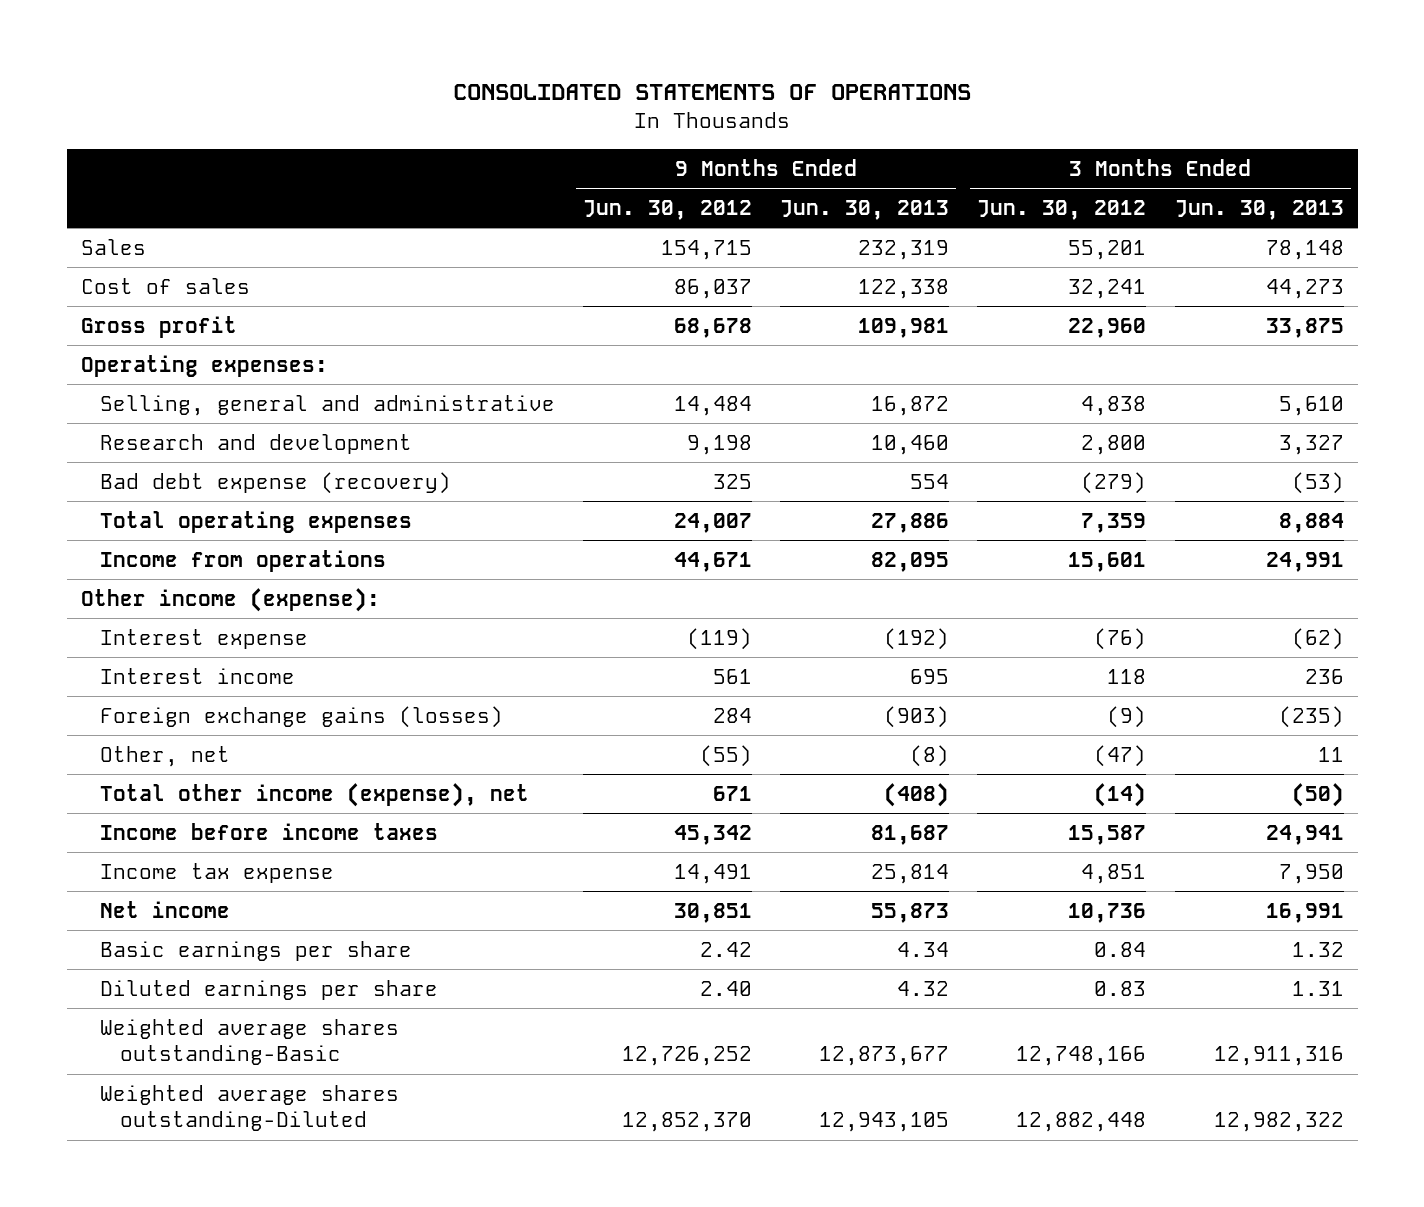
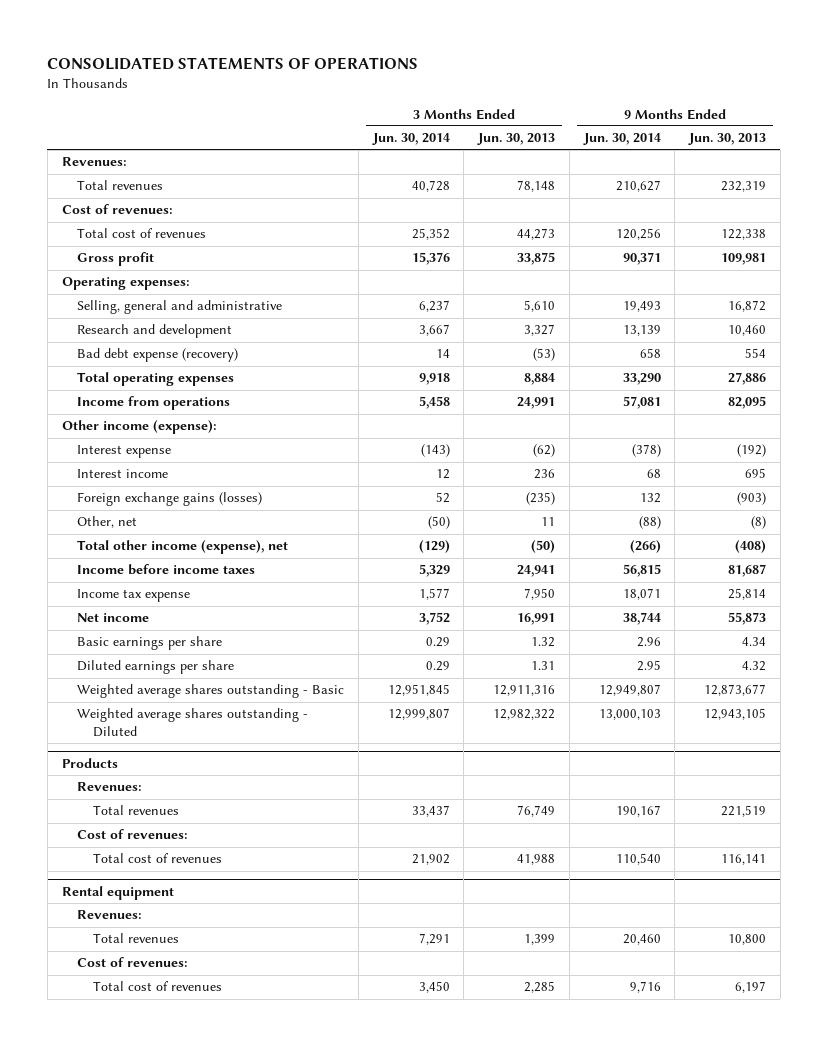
[583,199,753,220] Jun. 30, 2012 -> none
[977,199,1147,220] Jun. 30, 2012 -> none
none -> [371,133,450,146] Jun. 30, 2014
none -> [582,133,661,146] Jun. 30, 2014
none -> [61,157,127,167] Revenues:
[80,238,146,255] Sales -> [77,180,164,191] Total revenues
none -> [61,204,173,215] Cost of revenues:
[80,277,250,294] Cost of sales -> [77,228,207,239] Total cost of revenues
[100,1018,400,1066] Weighted average shares outstanding-Basic -> [77,684,345,699] Weighted average shares outstanding - Basic
[100,1084,400,1132] Weighted average shares outstanding-Diluted -> [77,708,309,737] Weighted average shares outstanding - Diluted
none -> [61,758,118,769] Products
none -> [77,782,143,792] Revenues:
none -> [92,805,179,816] Total revenues
none -> [77,829,189,840] Cost of revenues:
none -> [92,853,222,864] Total cost of revenues
none -> [61,886,174,901] Rental equipment
none -> [77,910,143,920] Revenues:
none -> [92,933,179,944] Total revenues
none -> [77,957,189,968] Cost of revenues:
none -> [92,981,222,992] Total cost of revenues

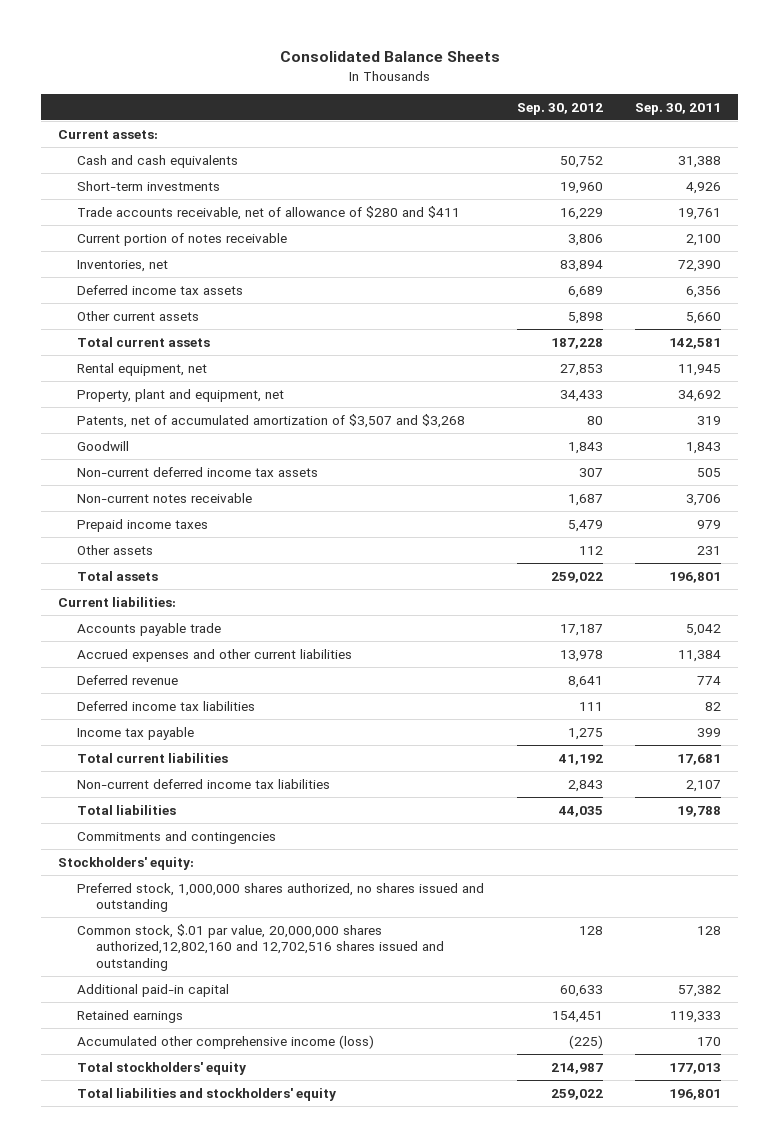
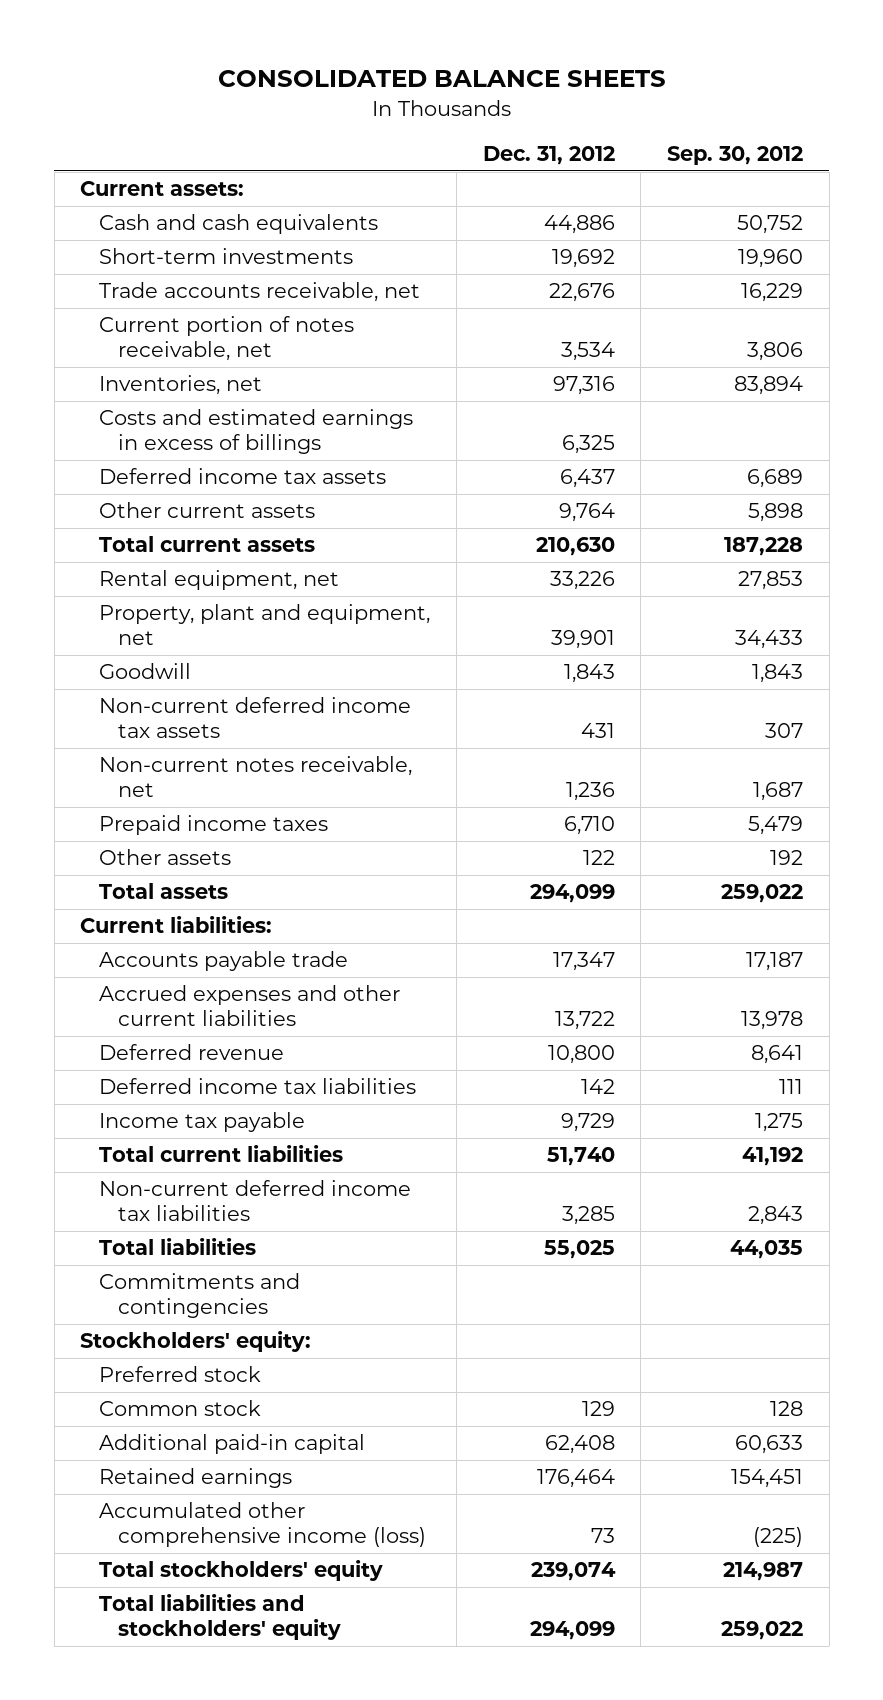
[279,51,500,63] Consolidated Balance Sheets -> [217,70,666,88] CONSOLIDATED BALANCE SHEETS
[635,102,722,115] Sep. 30, 2011 -> none
none -> [482,146,615,166] Dec. 31, 2012
[76,205,460,220] Trade accounts receivable, net of allowance of $280 and $411 -> [99,282,421,303] Trade accounts receivable, net
[76,232,287,246] Current portion of notes receivable -> [99,316,355,362] Current portion of notes receivable, net
none -> [99,409,414,455] Costs and estimated earnings in excess of billings
[76,413,465,428] Patents, net of accumulated amortization of $3,507 and $3,268 -> none
[76,492,252,503] Non-current notes receivable -> [99,756,413,798] Non-current notes receivable, net
[578,545,603,555] 112 -> [769,850,803,866] 192
[76,882,484,913] Preferred stock, 1,000,000 shares authorized, no shares issued and outstanding -> [99,1366,262,1383] Preferred stock
[76,923,444,972] Common stock, $.01 par value, 20,000,000 shares authorized,12,802,160 and 12,702,516 shares issued and outstanding -> [99,1400,262,1417] Common stock

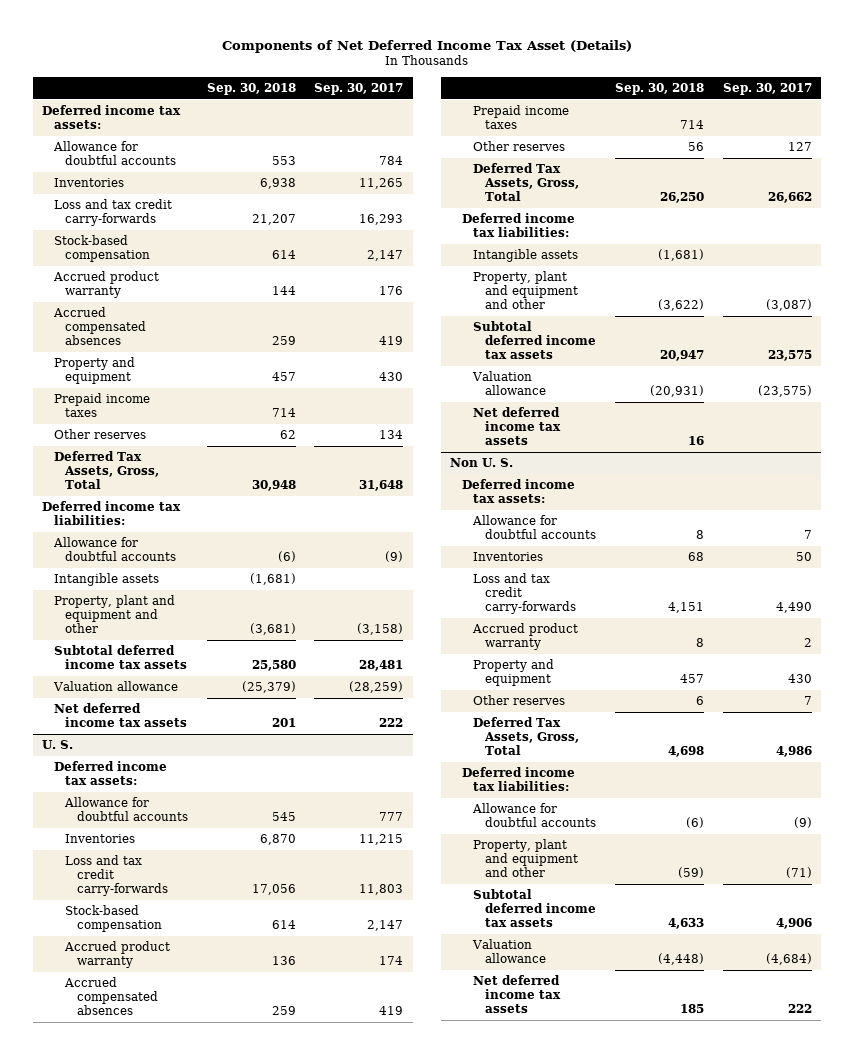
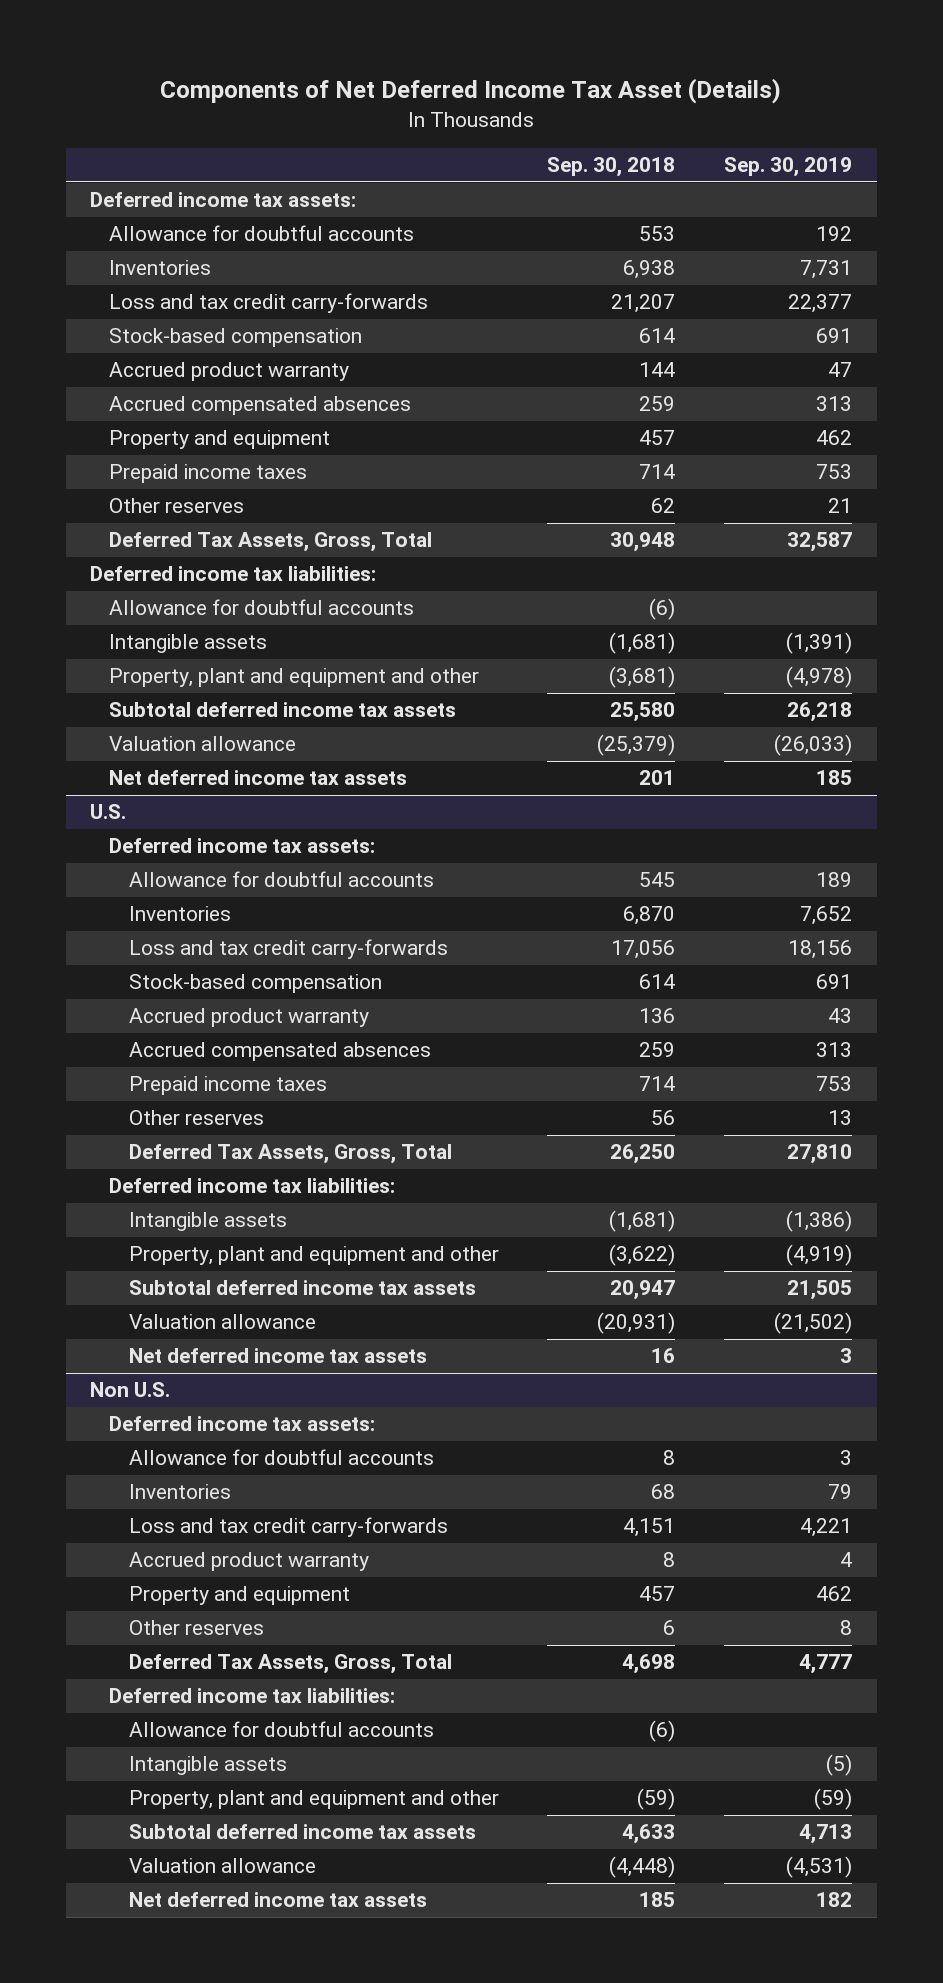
[314,82,404,95] Sep. 30, 2017 -> none
none -> [724,157,853,178] Sep. 30, 2019
[42,740,74,750] U. S. -> [90,804,127,820] U.S.
[450,458,514,468] Non U. S. -> [90,1382,171,1398] Non U.S.
none -> [128,1756,287,1776] Intangible assets

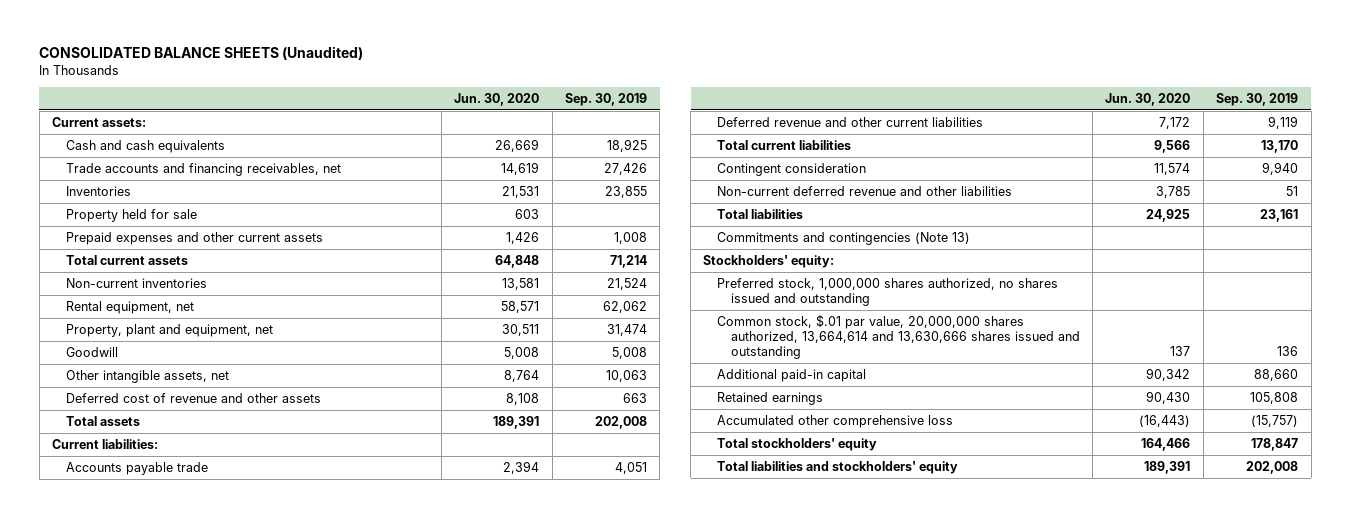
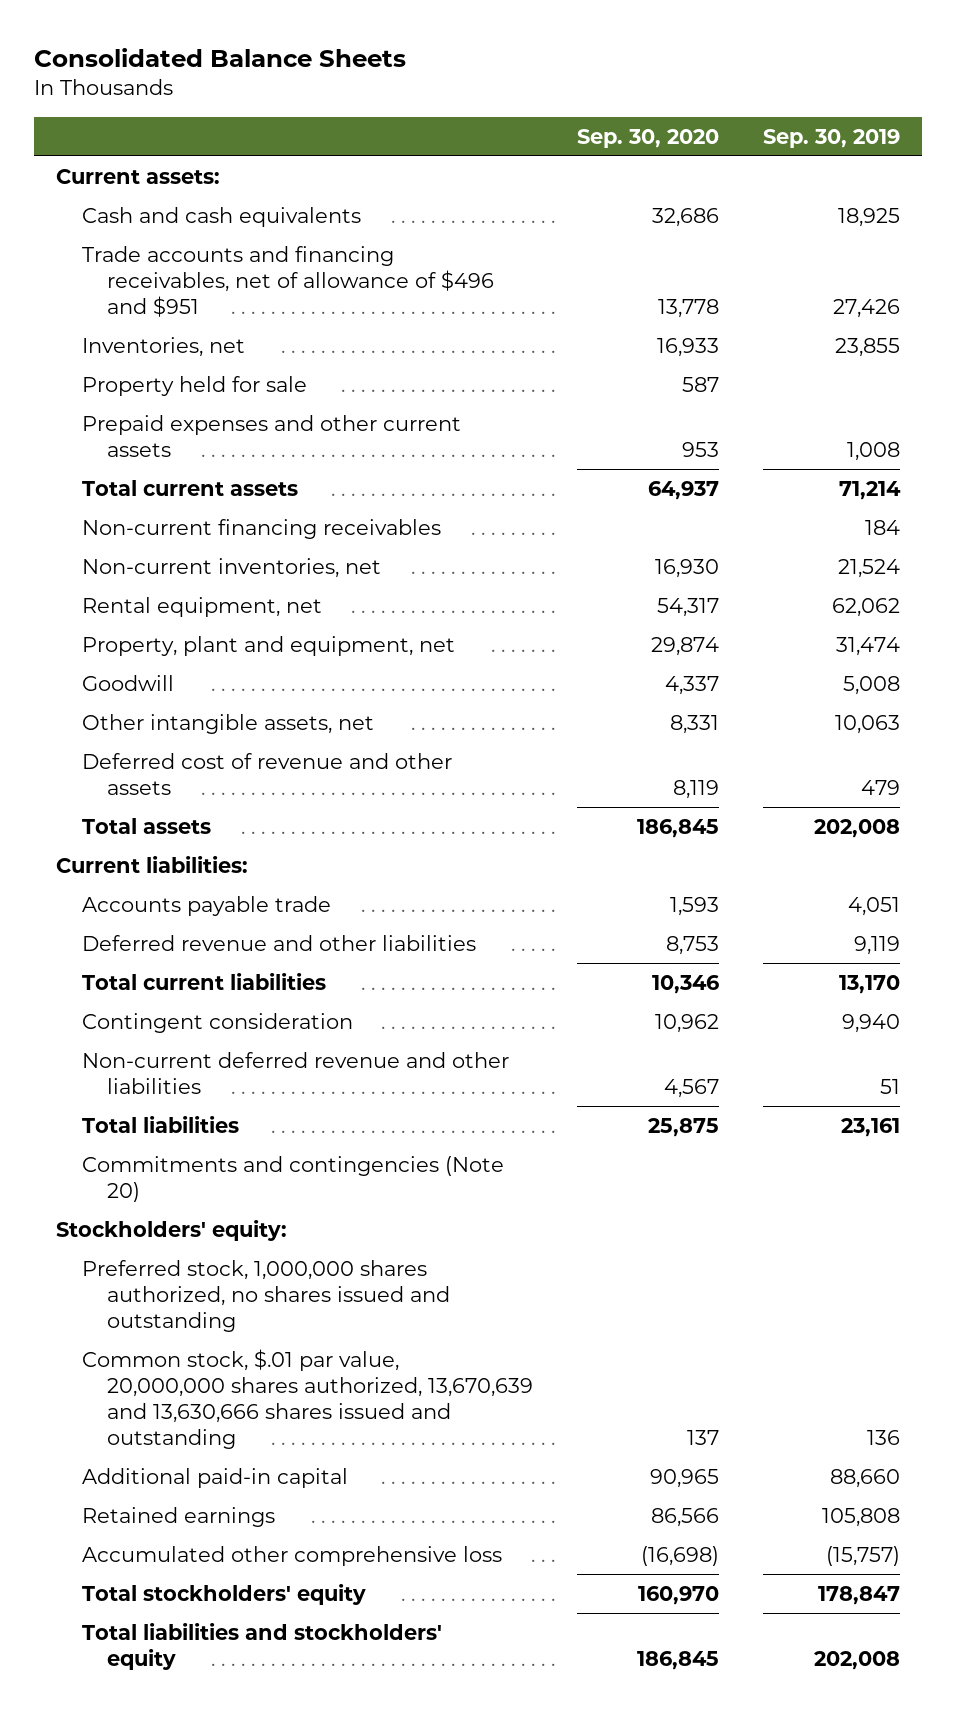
[39,46,364,61] CONSOLIDATED BALANCE SHEETS (Unaudited) -> [34,47,407,67] Consolidated Balance Sheets
[454,92,540,106] Jun. 30, 2020 -> none
none -> [577,128,720,148] Sep. 30, 2020
[65,162,341,176] Trade accounts and financing receivables, net -> [81,246,495,317] Trade accounts and financing receivables, net of allowance of $496 and $951
[65,185,131,196] Inventories -> [81,337,245,358] Inventories, net
none -> [81,519,441,540] Non-current financing receivables
[65,277,207,288] Non-current inventories -> [81,558,381,579] Non-current inventories, net
[622,392,647,403] 663 -> [861,779,901,795] 479
[717,116,984,127] Deferred revenue and other current liabilities -> [81,935,476,952] Deferred revenue and other liabilities
[717,231,971,245] Commitments and contingencies (Note 13) -> [81,1156,504,1202] Commitments and contingencies (Note 20)
[717,313,1080,359] Common stock, $.01 par value, 20,000,000 shares authorized, 13,664,614 and 13,630,666 shares issued and outstanding -> [81,1349,534,1449] Common stock, $.01 par value, 20,000,000 shares authorized, 13,670,639 and 13,630,666 shares issued and outstanding

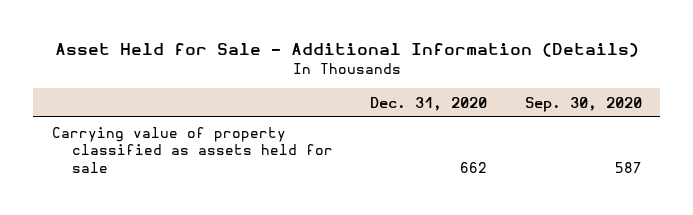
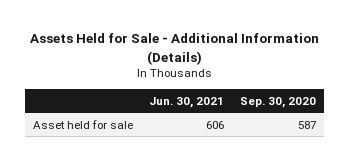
[54,42,639,57] Asset Held for Sale - Additional Information (Details) -> [29,33,319,65] Assets Held for Sale - Additional Information (Details)
[370,96,488,111] Dec. 31, 2020 -> none
none -> [149,96,225,108] Jun. 30, 2021
[51,126,333,173] Carrying value of property classified as assets held for sale -> [33,119,134,129] Asset held for sale

